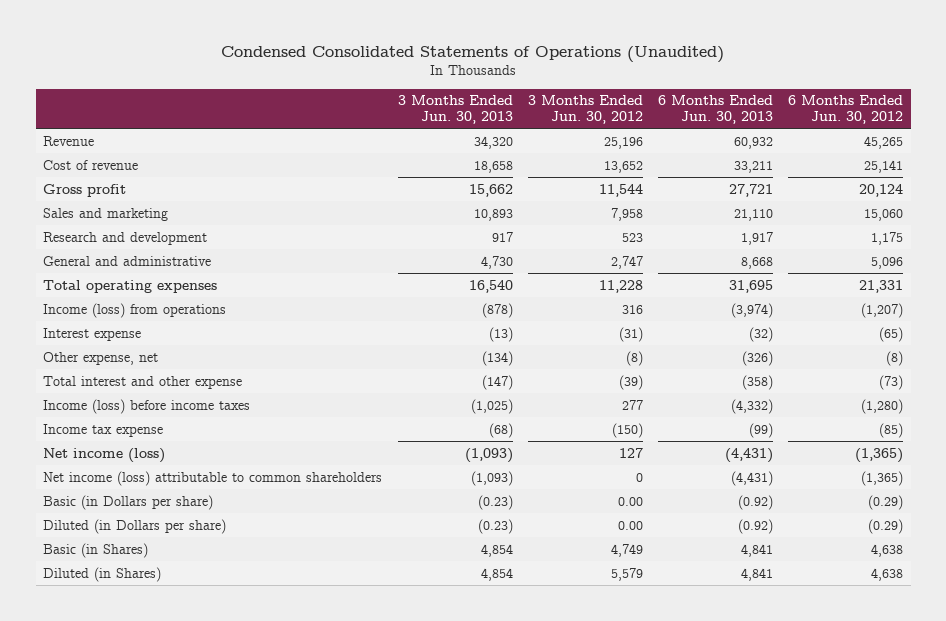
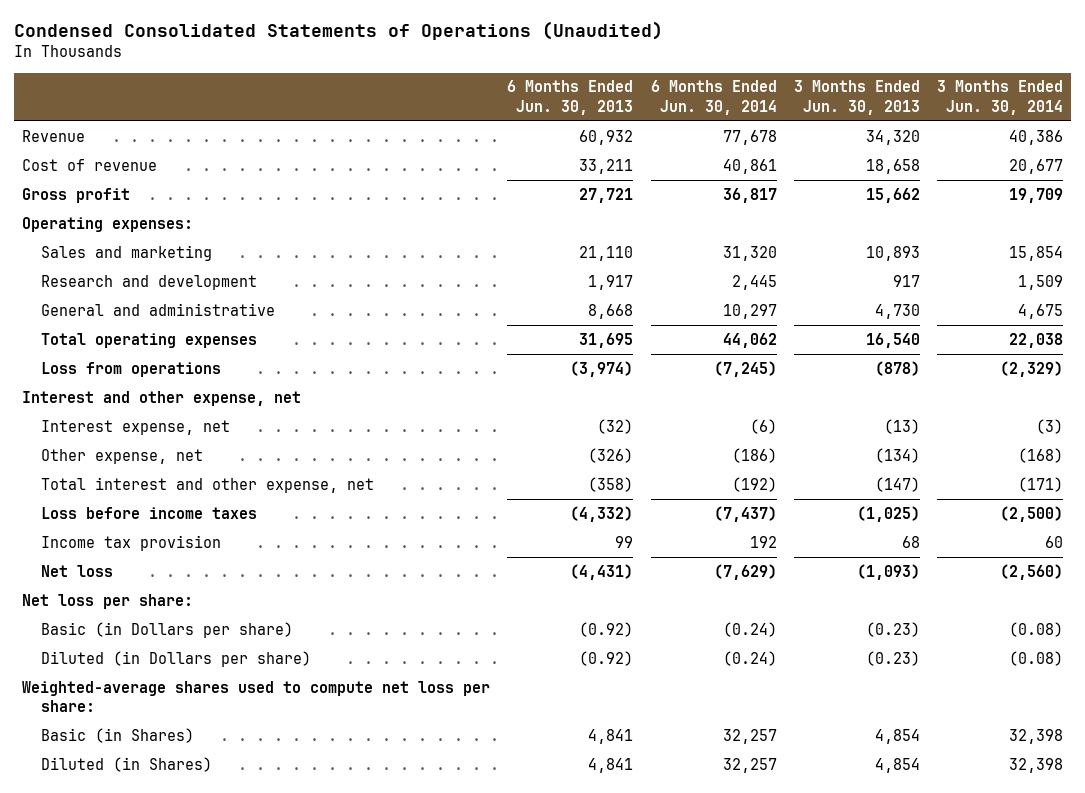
[527,95,643,124] 3 Months Ended Jun. 30, 2012 -> none
[788,95,904,124] 6 Months Ended Jun. 30, 2012 -> none
none -> [650,80,777,115] 6 Months Ended Jun. 30, 2014
none -> [936,80,1063,115] 3 Months Ended Jun. 30, 2014
none -> [22,216,194,232] Operating expenses:
[43,302,227,318] Income (loss) from operations -> [41,361,222,377] Loss from operations
none -> [22,390,302,406] Interest and other expense, net
[43,327,142,341] Interest expense -> [41,419,231,435] Interest expense, net
[43,470,383,486] Net income (loss) attributable to common shareholders -> none
[43,375,243,389] Total interest and other expense -> [41,476,375,493] Total interest and other expense, net
[43,398,251,414] Income (loss) before income taxes -> [41,506,258,519] Loss before income taxes
[43,423,164,437] Income tax expense -> [41,534,222,551] Income tax provision
[488,422,513,438] (68) -> [901,535,920,548] 68
[748,422,773,438] (99) -> [615,535,634,548] 99
[43,447,166,463] Net income (loss) -> [41,564,114,577] Net loss
none -> [22,593,194,609] Net loss per share:
none -> [22,680,491,713] Weighted-average shares used to compute net loss per share:

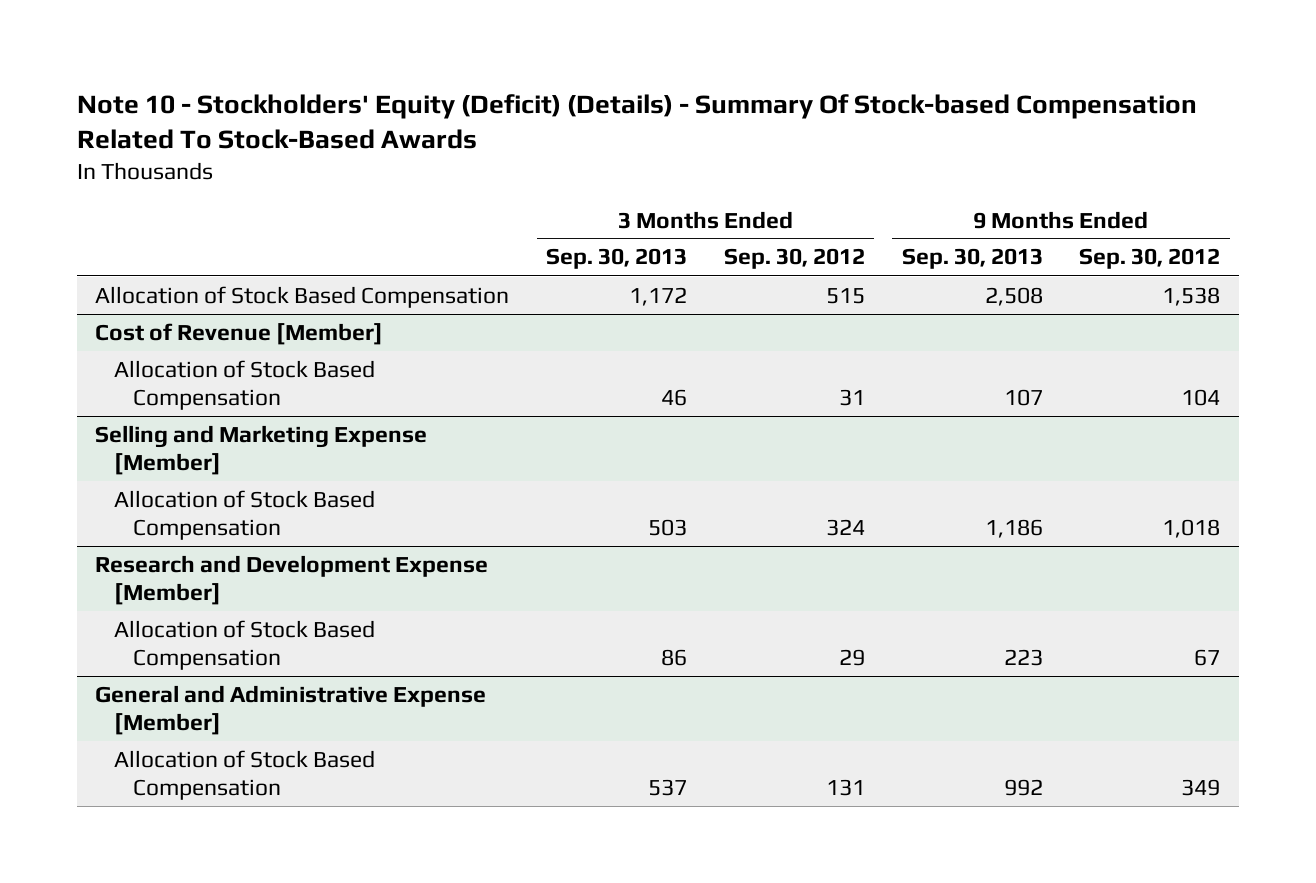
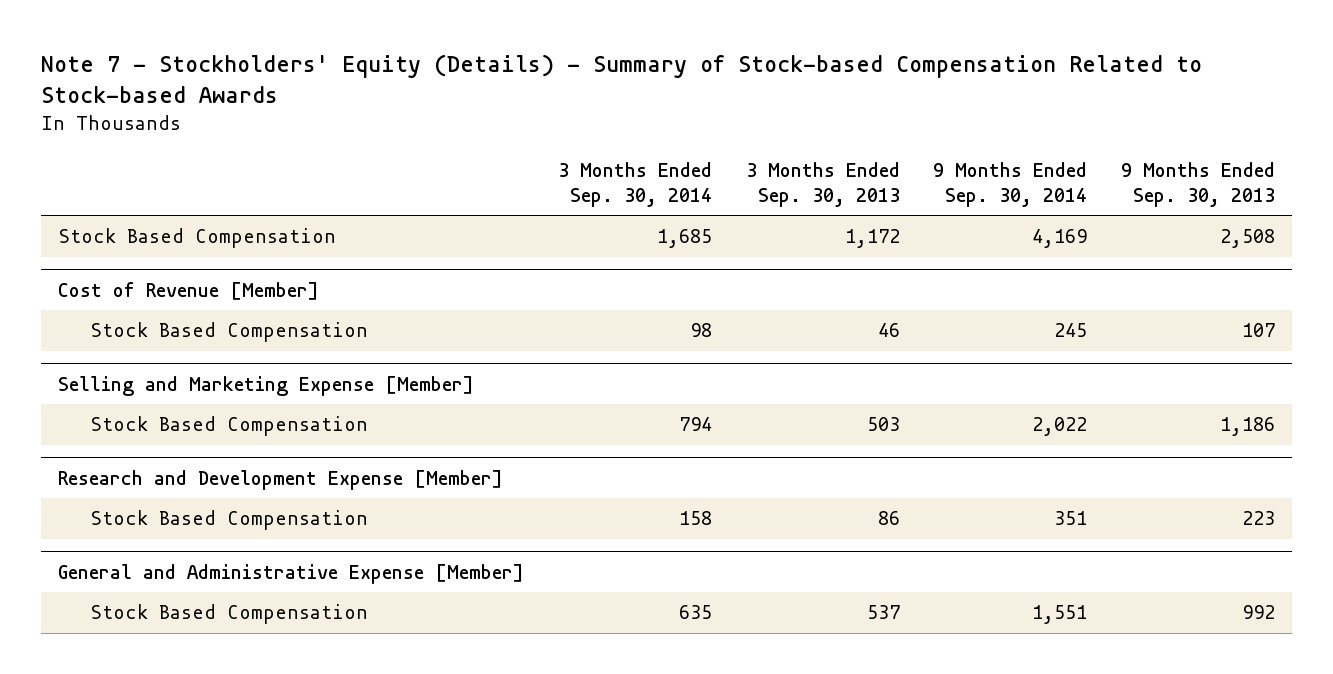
[77,93,1198,150] Note 10 - Stockholders' Equity (Deficit) (Details) - Summary Of Stock-based Compensation Related To Stock-Based Awards -> [40,53,1202,103] Note 7 - Stockholders' Equity (Details) - Summary of Stock-based Compensation Related to Stock-based Awards
[723,248,865,270] Sep. 30, 2012 -> none
[1079,248,1221,270] Sep. 30, 2012 -> none
none -> [557,161,712,207] 3 Months Ended Sep. 30, 2014
none -> [933,161,1088,207] 9 Months Ended Sep. 30, 2014
[95,285,510,308] Allocation of Stock Based Compensation -> [57,228,336,249] Stock Based Compensation
[114,359,376,410] Allocation of Stock Based Compensation -> [89,322,368,343] Stock Based Compensation
[114,489,376,540] Allocation of Stock Based Compensation -> [89,416,368,437] Stock Based Compensation
[114,619,376,670] Allocation of Stock Based Compensation -> [89,510,368,531] Stock Based Compensation
[114,749,376,800] Allocation of Stock Based Compensation -> [89,604,368,625] Stock Based Compensation

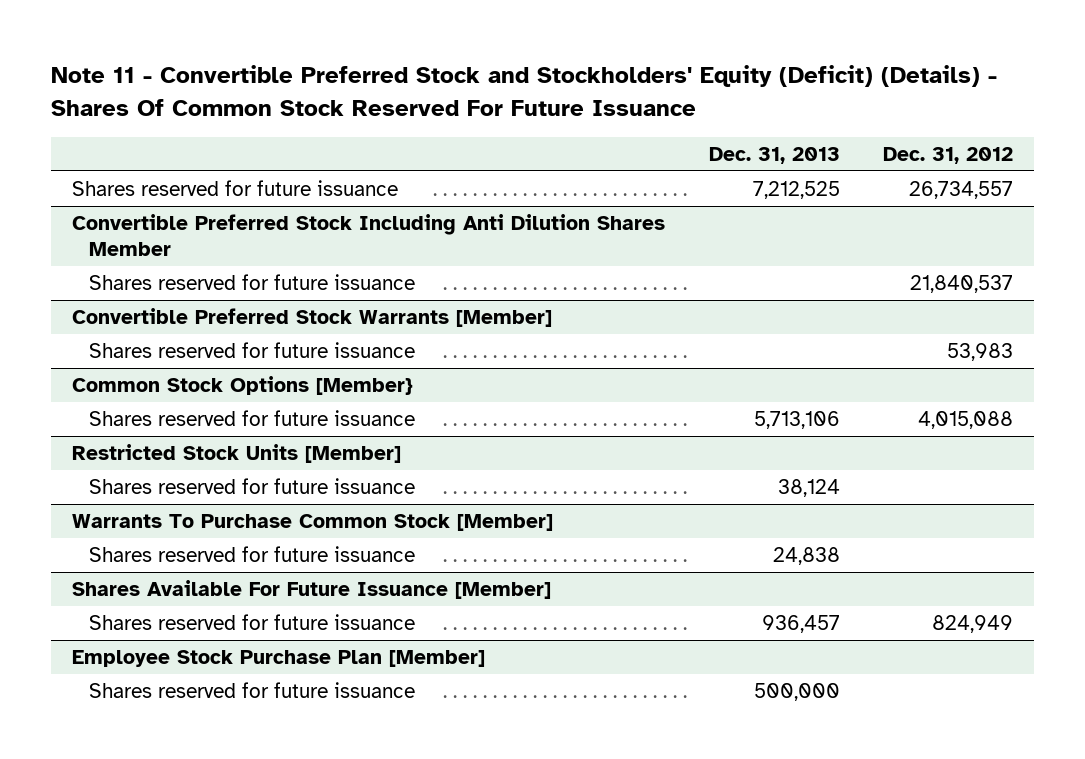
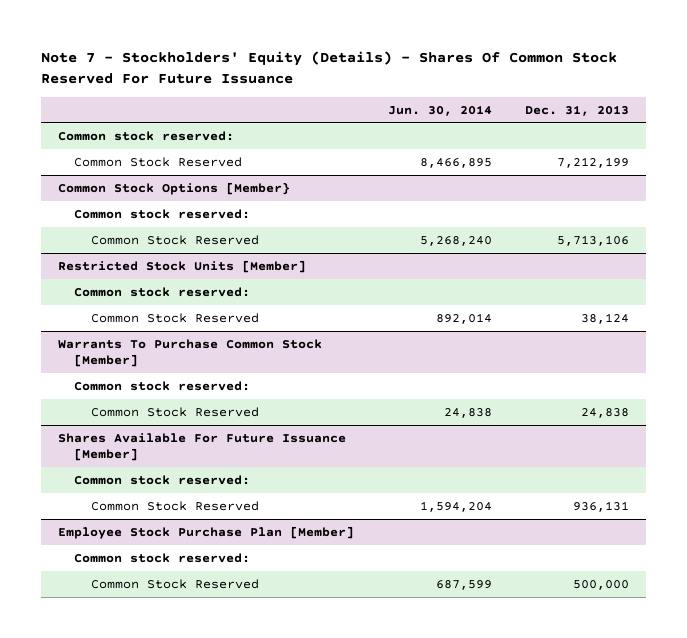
[50,65,997,116] Note 11 - Convertible Preferred Stock and Stockholders' Equity (Deficit) (Details) - Shares Of Common Stock Reserved For Future Issuance -> [40,50,617,85] Note 7 - Stockholders' Equity (Details) - Shares Of Common Stock Reserved For Future Issuance
[882,147,1013,165] Dec. 31, 2012 -> none
none -> [387,104,492,116] Jun. 30, 2014
[72,180,399,197] Shares reserved for future issuance -> none
[72,214,666,256] Convertible Preferred Stock Including Anti Dilution Shares Member -> none
[88,274,415,291] Shares reserved for future issuance -> none
[72,308,553,328] Convertible Preferred Stock Warrants [Member] -> none
[88,342,415,359] Shares reserved for future issuance -> none
none -> [57,130,234,141] Common stock reserved:
none -> [74,156,243,167] Common Stock Reserved
none -> [74,208,251,219] Common stock reserved:
[88,410,415,427] Shares reserved for future issuance -> [91,234,260,245] Common Stock Reserved
none -> [74,286,251,297] Common stock reserved:
[88,478,415,495] Shares reserved for future issuance -> [91,312,260,323] Common Stock Reserved
none -> [74,380,251,391] Common stock reserved:
[88,546,415,563] Shares reserved for future issuance -> [91,406,260,417] Common Stock Reserved
[88,614,415,631] Shares reserved for future issuance -> none
none -> [74,474,251,485] Common stock reserved:
none -> [91,500,260,511] Common Stock Reserved
none -> [74,552,251,563] Common stock reserved:
[88,682,415,699] Shares reserved for future issuance -> [91,578,260,589] Common Stock Reserved

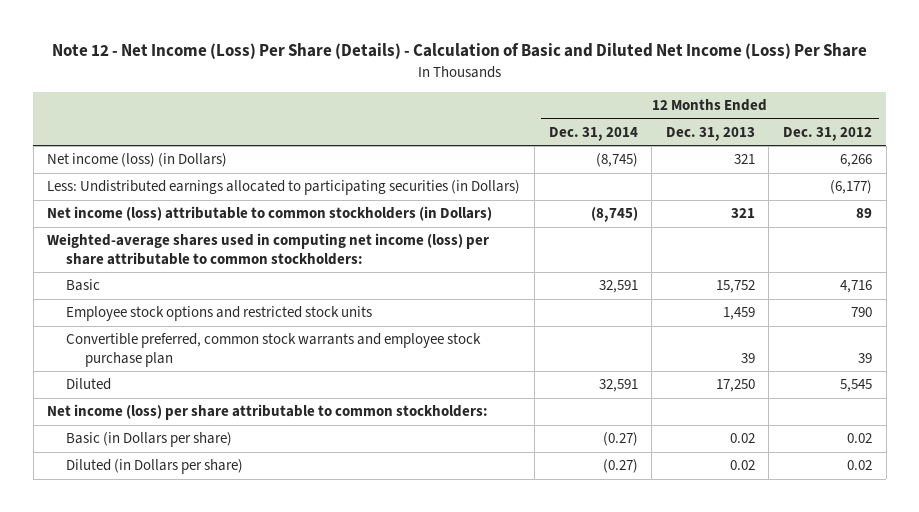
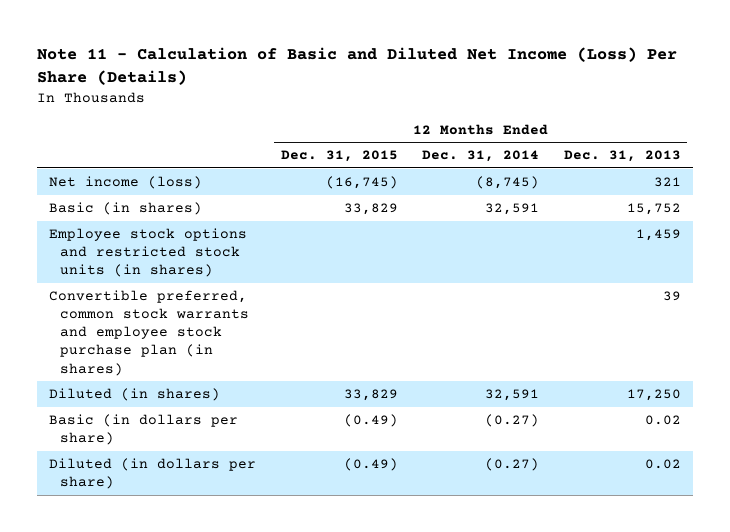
[51,43,867,60] Note 12 - Net Income (Loss) Per Share (Details) - Calculation of Basic and Diluted Net Income (Loss) Per Share -> [36,47,677,86] Note 11 - Calculation of Basic and Diluted Net Income (Loss) Per Share (Details)
[783,126,873,141] Dec. 31, 2012 -> none
none -> [280,150,398,163] Dec. 31, 2015
[47,180,521,196] Less: Undistributed earnings allocated to participating securities (in Dollars) -> none
[47,206,493,222] Net income (loss) attributable to common stockholders (in Dollars) -> none
[47,233,490,265] Weighted-average shares used in computing net income (loss) per share attributable to common stockholders: -> none
[47,404,489,421] Net income (loss) per share attributable to common stockholders: -> none
[47,153,228,168] Net income (loss) (in Dollars) -> [48,176,202,190] Net income (loss)
[66,279,101,292] Basic -> [48,202,202,216] Basic (in shares)
[66,306,373,322] Employee stock options and restricted stock units -> [48,228,247,278] Employee stock options and restricted stock units (in shares)
[66,333,482,367] Convertible preferred, common stock warrants and employee stock purchase plan -> [48,290,249,376] Convertible preferred, common stock warrants and employee stock purchase plan (in shares)
[66,378,112,391] Diluted -> [48,388,220,402] Diluted (in shares)
[66,432,233,448] Basic (in Dollars per share) -> [48,414,238,446] Basic (in dollars per share)
[66,459,244,475] Diluted (in Dollars per share) -> [48,458,256,490] Diluted (in dollars per share)

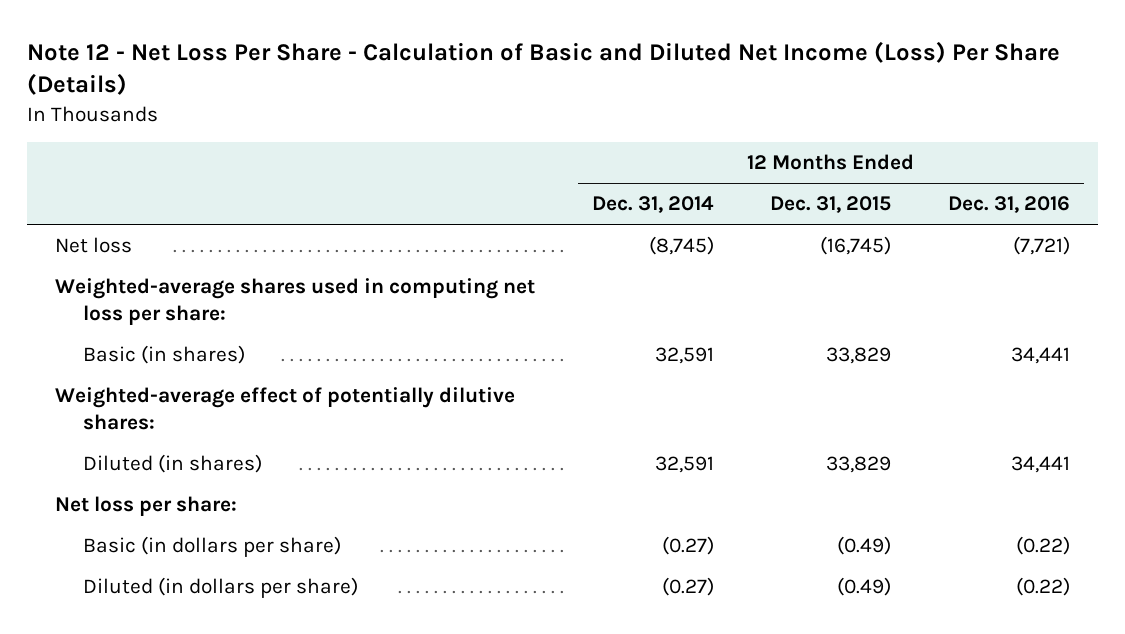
[36,47,677,86] Note 11 - Calculation of Basic and Diluted Net Income (Loss) Per Share (Details) -> [27,40,1061,96] Note 12 - Net Loss Per Share - Calculation of Basic and Diluted Net Income (Loss) Per Share (Details)
[564,150,682,163] Dec. 31, 2013 -> none
none -> [947,196,1070,214] Dec. 31, 2016
[48,176,202,190] Net income (loss) -> [55,237,133,254] Net loss
none -> [55,278,536,325] Weighted-average shares used in computing net loss per share:
[48,228,247,278] Employee stock options and restricted stock units (in shares) -> none
[48,290,249,376] Convertible preferred, common stock warrants and employee stock purchase plan (in shares) -> none
none -> [55,387,516,430] Weighted-average effect of potentially dilutive shares:
none -> [55,496,238,517] Net loss per share:

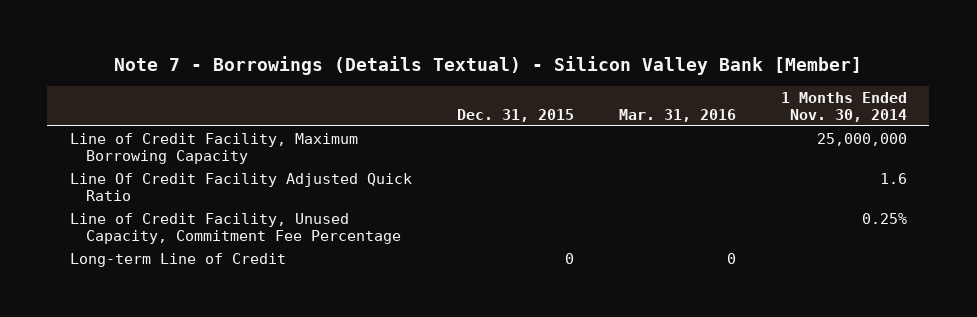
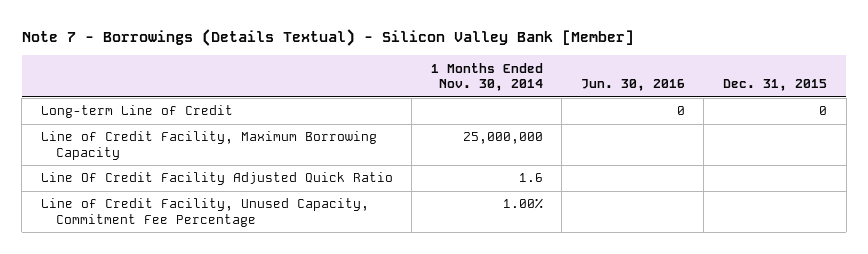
[618,109,736,123] Mar. 31, 2016 -> none
none -> [580,79,685,92] Jun. 30, 2016
[69,252,286,267] Long-term Line of Credit -> [40,105,233,119] Long-term Line of Credit
[861,212,907,224] 0.25% -> [502,198,543,210] 1.00%

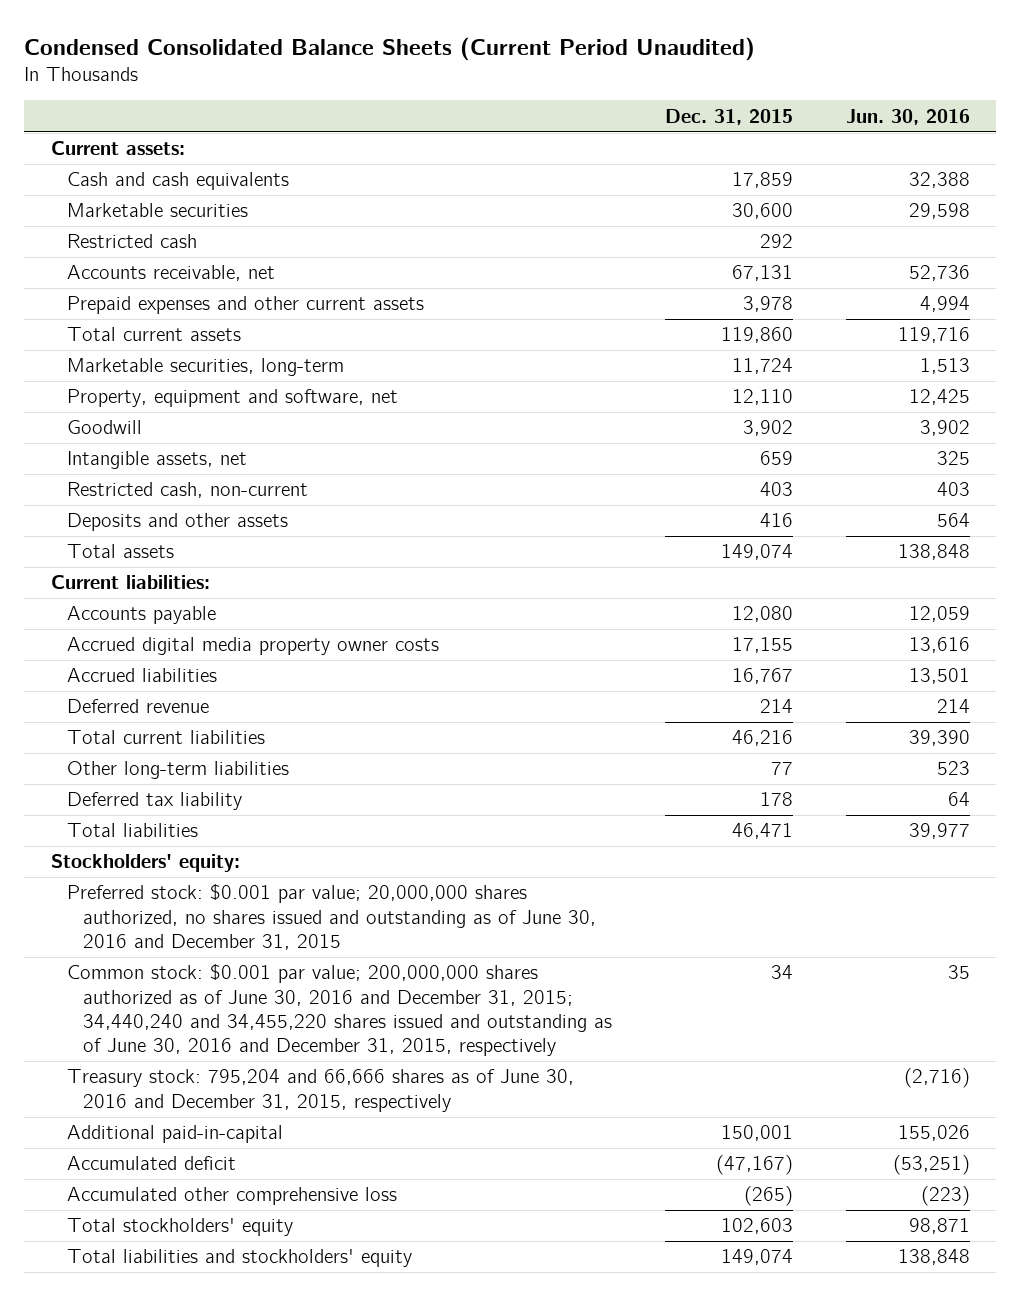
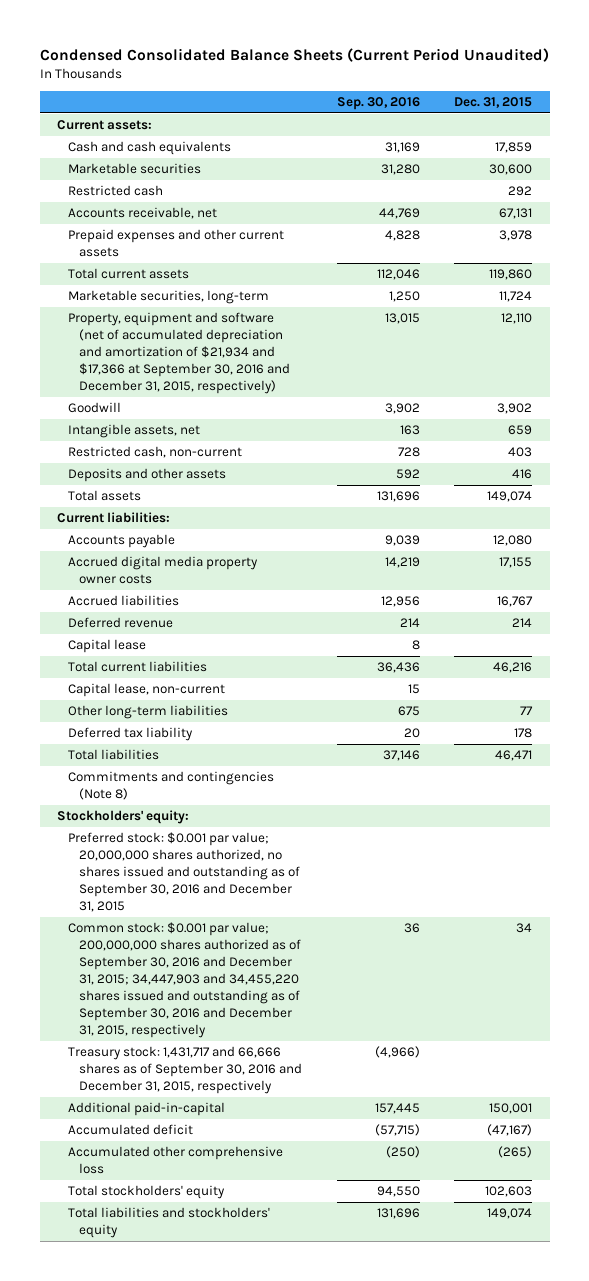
[845,108,970,125] Jun. 30, 2016 -> none
none -> [336,97,420,111] Sep. 30, 2016
[66,389,398,408] Property, equipment and software, net -> [67,311,290,395] Property, equipment and software (net of accumulated depreciation and amortization of $21,934 and $17,366 at September 30, 2016 and December 31, 2015, respectively)
none -> [67,638,146,653] Capital lease
none -> [67,682,225,697] Capital lease, non-current
none -> [67,770,274,801] Commitments and contingencies (Note 8)
[66,884,596,950] Preferred stock: $0.001 par value; 20,000,000 shares authorized, no shares issued and outstanding as of June 30, 2016 and December 31, 2015 -> [67,831,300,913] Preferred stock: $0.001 par value; 20,000,000 shares authorized, no shares issued and outstanding as of September 30, 2016 and December 31, 2015
[66,964,612,1056] Common stock: $0.001 par value; 200,000,000 shares authorized as of June 30, 2016 and December 31, 2015; 34,440,240 and 34,455,220 shares issued and outstanding as of June 30, 2016 and December 31, 2015, respectively -> [67,921,301,1039] Common stock: $0.001 par value; 200,000,000 shares authorized as of September 30, 2016 and December 31, 2015; 34,447,903 and 34,455,220 shares issued and outstanding as of September 30, 2016 and December 31, 2015, respectively
[66,1069,574,1112] Treasury stock: 795,204 and 66,666 shares as of June 30, 2016 and December 31, 2015, respectively -> [67,1045,302,1095] Treasury stock: 1,431,717 and 66,666 shares as of September 30, 2016 and December 31, 2015, respectively

